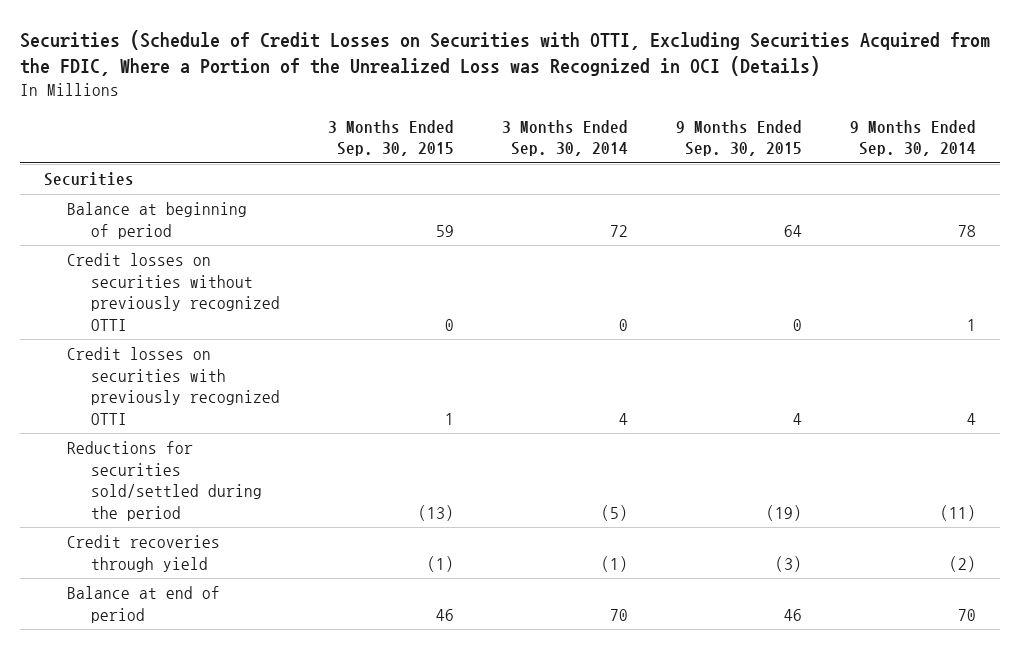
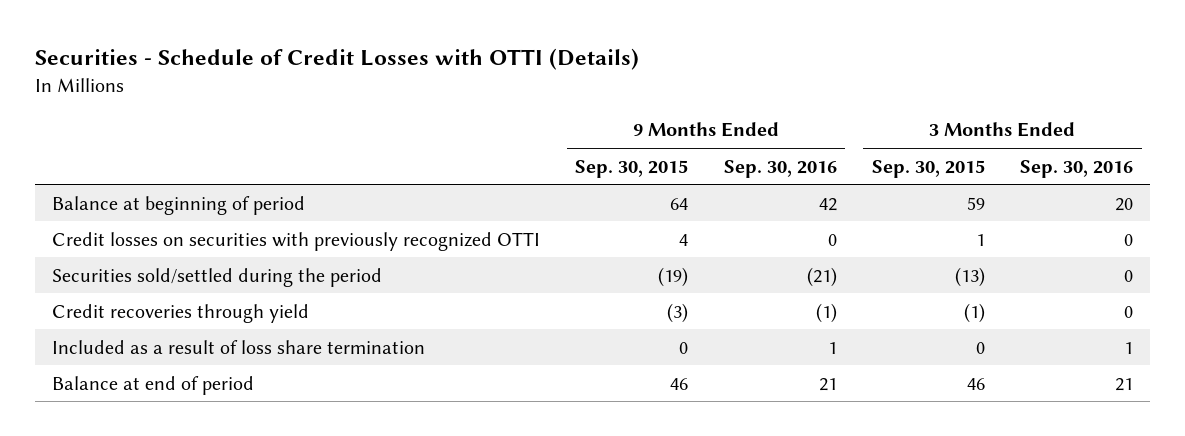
[19,29,990,77] Securities (Schedule of Credit Losses on Securities with OTTI, Excluding Securities Acquired from the FDIC, Where a Portion of the Unrealized Loss was Recognized in OCI (Details) -> [34,48,639,71] Securities - Schedule of Credit Losses with OTTI (Details)
[501,119,628,157] 3 Months Ended Sep. 30, 2014 -> none
[849,119,976,157] 9 Months Ended Sep. 30, 2014 -> none
none -> [723,159,837,178] Sep. 30, 2016
none -> [1019,159,1133,178] Sep. 30, 2016
[43,172,134,187] Securities -> none
[67,253,280,331] Credit losses on securities without previously recognized OTTI -> none
[67,441,262,521] Reductions for securities sold/settled during the period -> [52,267,383,287] Securities sold/settled during the period
none -> [52,339,426,354] Included as a result of loss share termination

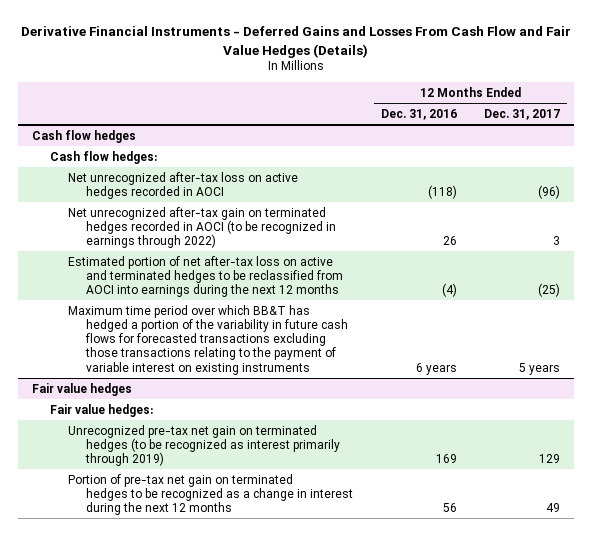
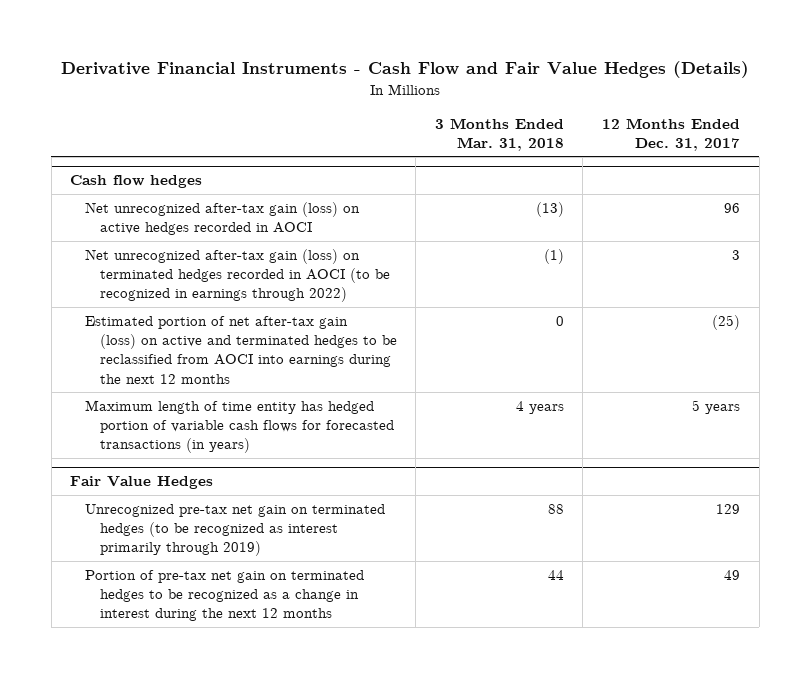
[21,26,572,58] Derivative Financial Instruments - Deferred Gains and Losses From Cash Flow and Fair Value Hedges (Details) -> [61,61,750,79] Derivative Financial Instruments - Cash Flow and Fair Value Hedges (Details)
[380,108,457,120] Dec. 31, 2016 -> none
none -> [434,117,564,151] 3 Months Ended Mar. 31, 2018
[49,150,157,164] Cash flow hedges: -> none
[49,403,153,417] Fair value hedges: -> none
[68,171,299,199] Net unrecognized after-tax loss on active hedges recorded in AOCI -> [85,201,361,236] Net unrecognized after-tax gain (loss) on active hedges recorded in AOCI
[538,184,561,199] (96) -> [723,202,740,213] 96
[68,206,337,249] Net unrecognized after-tax gain on terminated hedges recorded in AOCI (to be recognized in earnings through 2022) -> [85,248,390,303] Net unrecognized after-tax gain (loss) on terminated hedges recorded in AOCI (to be recognized in earnings through 2022)
[68,255,344,298] Estimated portion of net after-tax loss on active and terminated hedges to be reclassified from AOCI into earnings during the next 12 months -> [85,315,397,384] Estimated portion of net after-tax gain (loss) on active and terminated hedges to be reclassified from AOCI into earnings during the next 12 months
[68,304,349,375] Maximum time period over which BB&T has hedged a portion of the variability in future cash flows for forecasted transactions excluding those transactions relating to the payment of variable interest on existing instruments -> [85,399,394,454] Maximum length of time entity has hedged portion of variable cash flows for forecasted transactions (in years)
[31,382,132,396] Fair value hedges -> [70,476,214,490] Fair Value Hedges

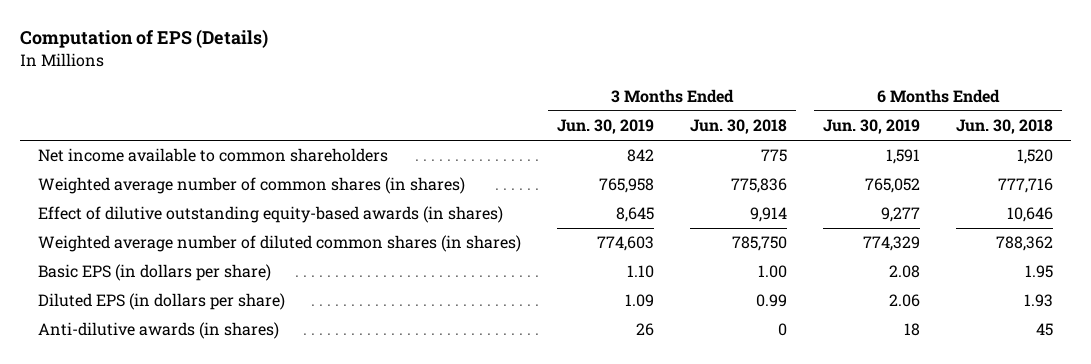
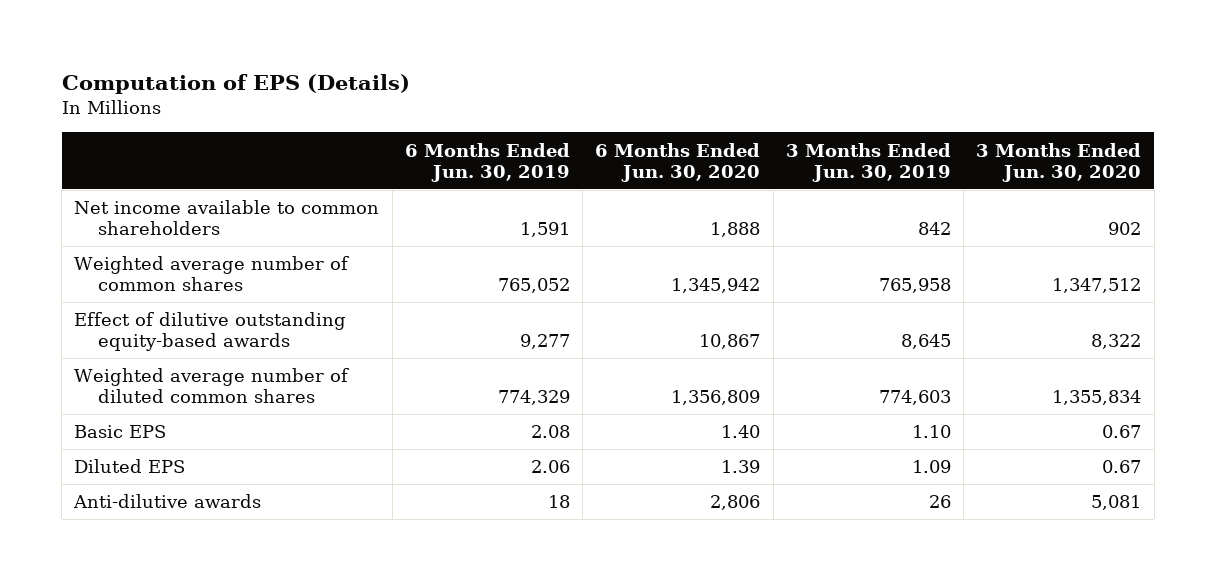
[690,119,788,135] Jun. 30, 2018 -> none
[956,119,1054,135] Jun. 30, 2018 -> none
none -> [595,142,761,182] 6 Months Ended Jun. 30, 2020
none -> [976,142,1142,182] 3 Months Ended Jun. 30, 2020
[37,177,465,195] Weighted average number of common shares (in shares) -> [74,256,350,292] Weighted average number of common shares
[37,206,503,224] Effect of dilutive outstanding equity-based awards (in shares) -> [74,312,347,352] Effect of dilutive outstanding equity-based awards
[37,235,521,253] Weighted average number of diluted common shares (in shares) -> [74,368,350,404] Weighted average number of diluted common shares
[37,264,271,282] Basic EPS (in dollars per share) -> [74,425,167,439] Basic EPS
[37,293,285,311] Diluted EPS (in dollars per share) -> [74,459,186,474] Diluted EPS
[37,322,279,340] Anti-dilutive awards (in shares) -> [73,494,262,509] Anti-dilutive awards

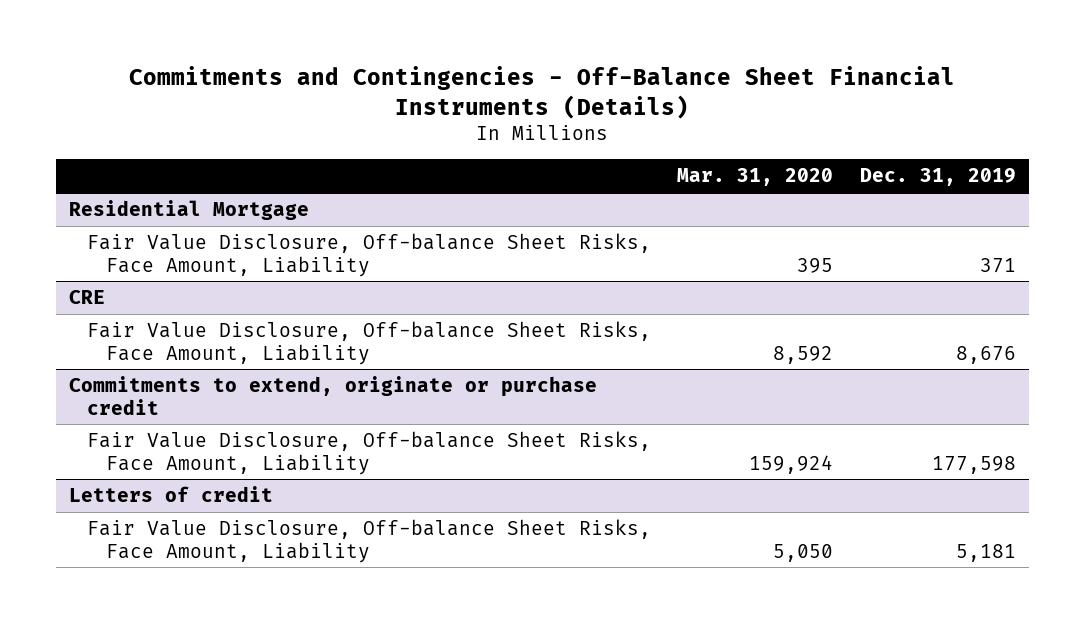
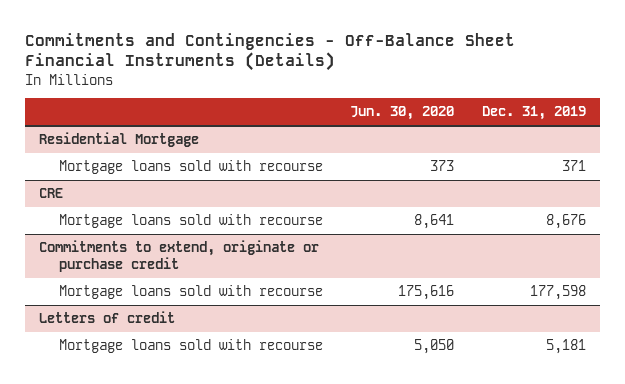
[677,168,834,187] Mar. 31, 2020 -> none
none -> [350,106,455,121] Jun. 30, 2020
[87,232,652,277] Fair Value Disclosure, Off-balance Sheet Risks, Face Amount, Liability -> [58,160,323,175] Mortgage loans sold with recourse
[87,320,652,365] Fair Value Disclosure, Off-balance Sheet Risks, Face Amount, Liability -> [58,214,323,229] Mortgage loans sold with recourse
[87,430,652,475] Fair Value Disclosure, Off-balance Sheet Risks, Face Amount, Liability -> [58,285,323,300] Mortgage loans sold with recourse
[87,518,652,563] Fair Value Disclosure, Off-balance Sheet Risks, Face Amount, Liability -> [58,339,323,354] Mortgage loans sold with recourse

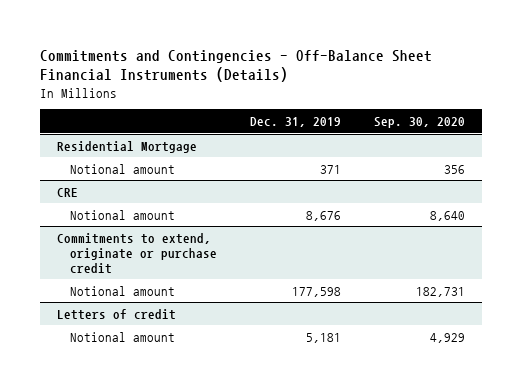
[350,106,455,121] Jun. 30, 2020 -> none
none -> [374,117,466,129] Sep. 30, 2020
[58,160,323,175] Mortgage loans sold with recourse -> [70,163,176,174] Notional amount
[58,214,323,229] Mortgage loans sold with recourse -> [70,209,176,220] Notional amount
[58,285,323,300] Mortgage loans sold with recourse -> [70,285,176,296] Notional amount
[58,339,323,354] Mortgage loans sold with recourse -> [70,331,176,342] Notional amount

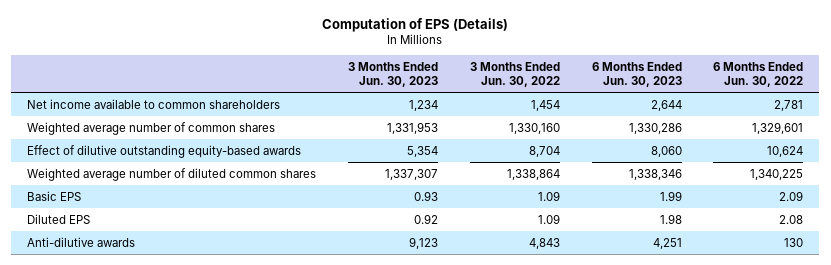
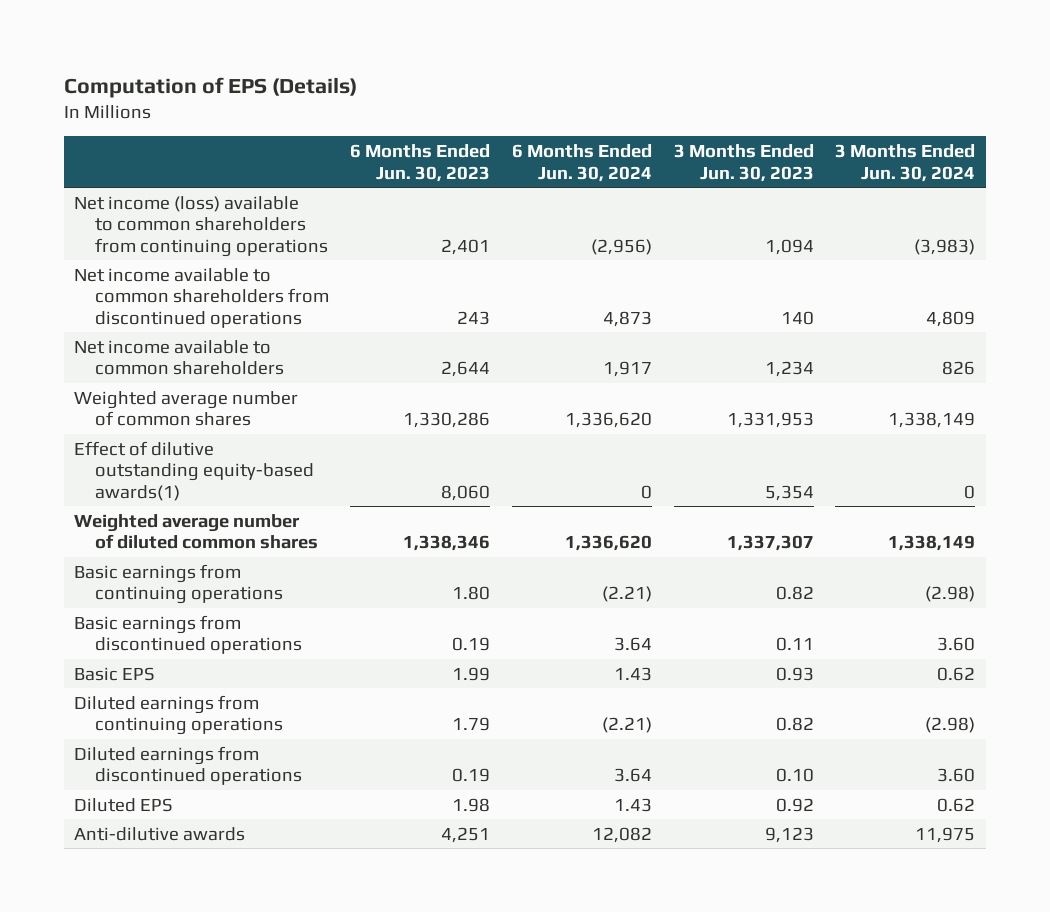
[469,61,560,87] 3 Months Ended Jun. 30, 2022 -> none
[713,61,804,87] 6 Months Ended Jun. 30, 2022 -> none
none -> [512,144,653,182] 6 Months Ended Jun. 30, 2024
none -> [835,144,976,182] 3 Months Ended Jun. 30, 2024
none -> [74,195,328,257] Net income (loss) available to common shareholders from continuing operations
none -> [74,267,329,328] Net income available to common shareholders from discontinued operations
[27,144,302,158] Effect of dilutive outstanding equity-based awards -> [74,440,314,501] Effect of dilutive outstanding equity-based awards(1)
none -> [74,563,283,605] Basic earnings from continuing operations
none -> [74,614,302,655] Basic earnings from discontinued operations
none -> [74,694,283,736] Diluted earnings from continuing operations
none -> [74,745,302,786] Diluted earnings from discontinued operations

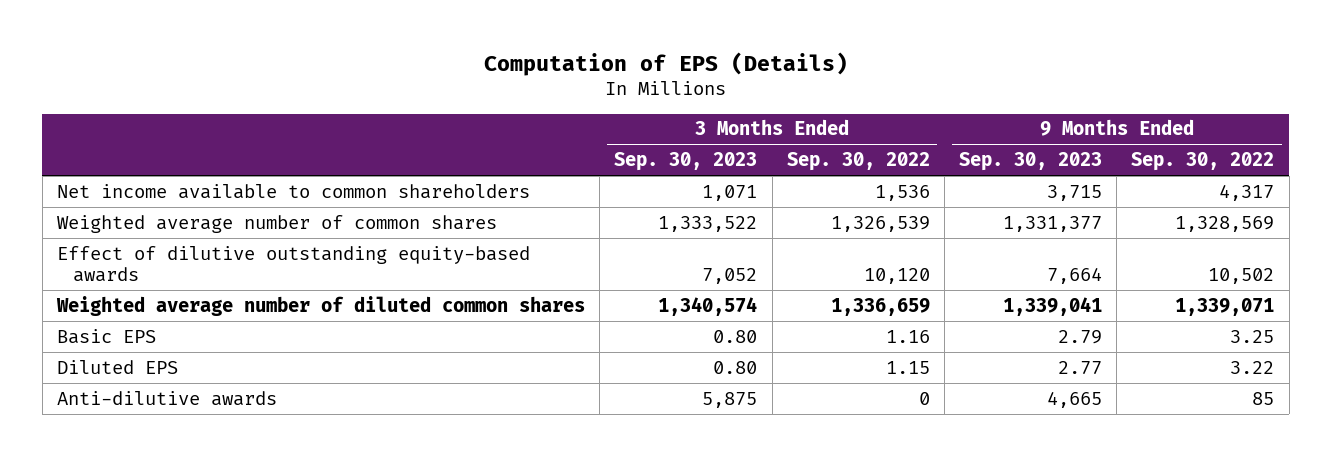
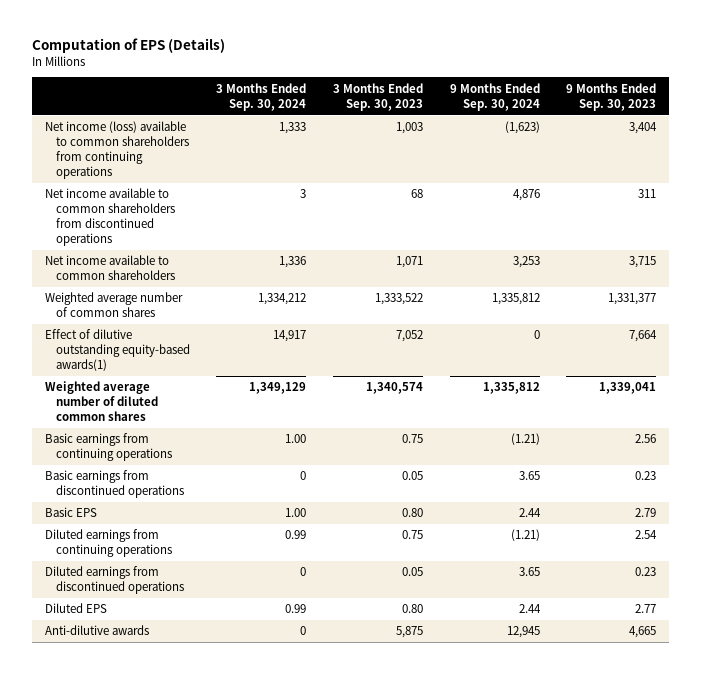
[786,152,930,172] Sep. 30, 2022 -> none
[1131,152,1275,172] Sep. 30, 2022 -> none
none -> [216,82,307,111] 3 Months Ended Sep. 30, 2024
none -> [449,82,540,111] 9 Months Ended Sep. 30, 2024
none -> [45,121,189,180] Net income (loss) available to common shareholders from continuing operations
none -> [45,188,175,247] Net income available to common shareholders from discontinued operations
[57,245,531,283] Effect of dilutive outstanding equity-based awards -> [45,329,190,372] Effect of dilutive outstanding equity-based awards(1)
none -> [45,433,172,462] Basic earnings from continuing operations
none -> [45,470,184,499] Basic earnings from discontinued operations
none -> [45,529,172,558] Diluted earnings from continuing operations
none -> [45,566,184,595] Diluted earnings from discontinued operations

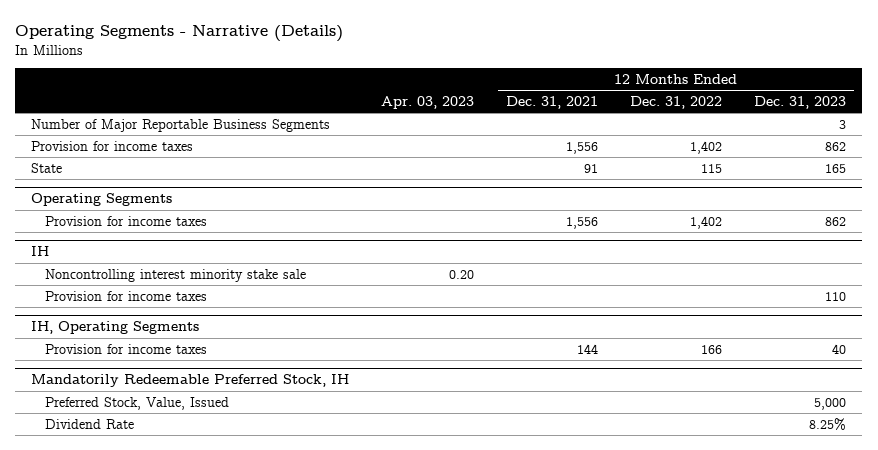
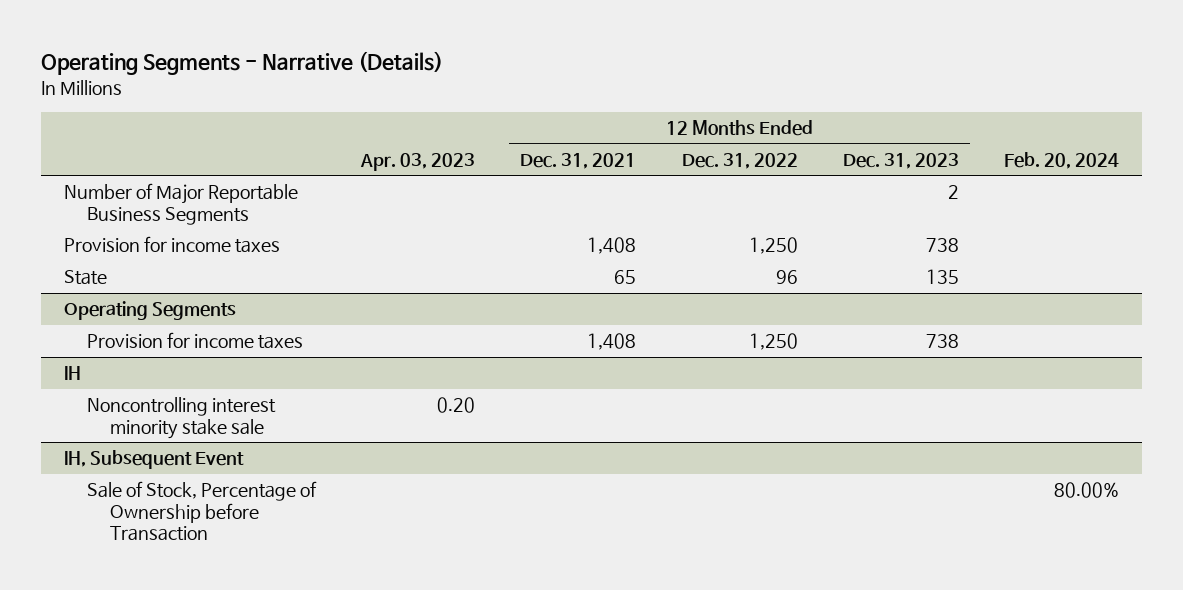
none -> [1004,151,1120,169] Feb. 20, 2024
[839,119,847,129] 3 -> [947,185,959,200] 2
[566,141,599,154] 1,556 -> [587,237,637,255] 1,408
[690,140,723,154] 1,402 -> [748,237,798,255] 1,250
[825,141,847,151] 862 -> [925,238,959,253] 738
[584,163,599,173] 91 -> [614,270,637,285] 65
[701,163,723,173] 115 -> [775,270,798,285] 96
[825,163,847,173] 165 -> [925,269,959,285] 135
[566,216,599,229] 1,556 -> [587,333,637,351] 1,408
[690,215,723,229] 1,402 -> [748,333,798,351] 1,250
[825,216,847,226] 862 -> [925,334,959,349] 738
[45,290,208,301] Provision for income taxes -> none
[31,321,200,335] IH, Operating Segments -> none
[45,343,208,354] Provision for income taxes -> none
[31,374,350,388] Mandatorily Redeemable Preferred Stock, IH -> none
[45,396,230,410] Preferred Stock, Value, Issued -> none
[45,418,135,429] Dividend Rate -> none
none -> [63,450,244,470] IH, Subsequent Event
none -> [86,481,317,542] Sale of Stock, Percentage of Ownership before Transaction

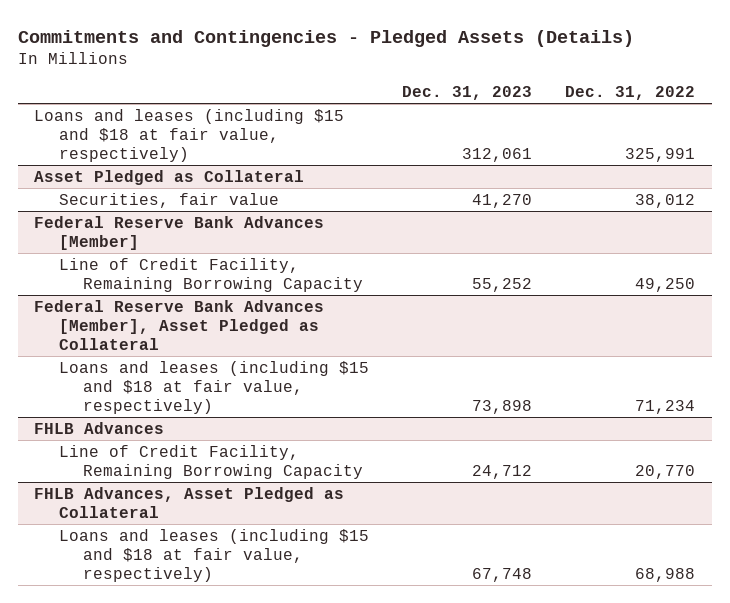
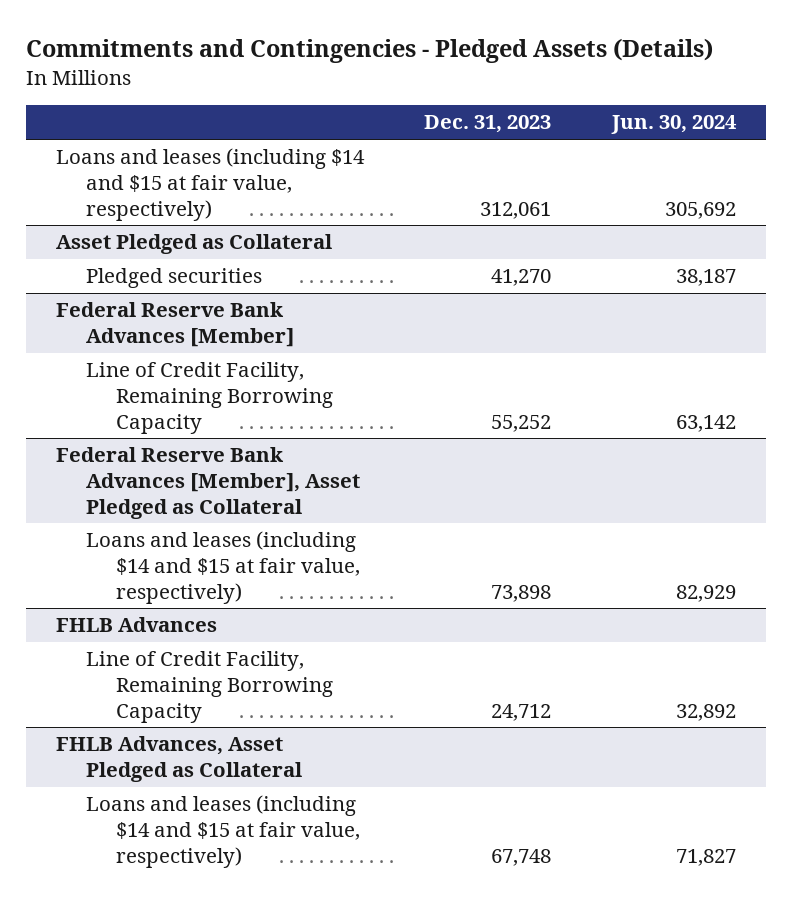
[565,86,696,101] Dec. 31, 2022 -> none
none -> [610,115,737,135] Jun. 30, 2024
[34,108,345,162] Loans and leases (including $15 and $18 at fair value, respectively) -> [55,148,365,221] Loans and leases (including $14 and $15 at fair value, respectively)
[58,192,279,208] Securities, fair value -> [86,268,263,289] Pledged securities
[58,360,369,414] Loans and leases (including $15 and $18 at fair value, respectively) -> [86,531,361,604] Loans and leases (including $14 and $15 at fair value, respectively)
[58,528,369,582] Loans and leases (including $15 and $18 at fair value, respectively) -> [86,795,361,868] Loans and leases (including $14 and $15 at fair value, respectively)

